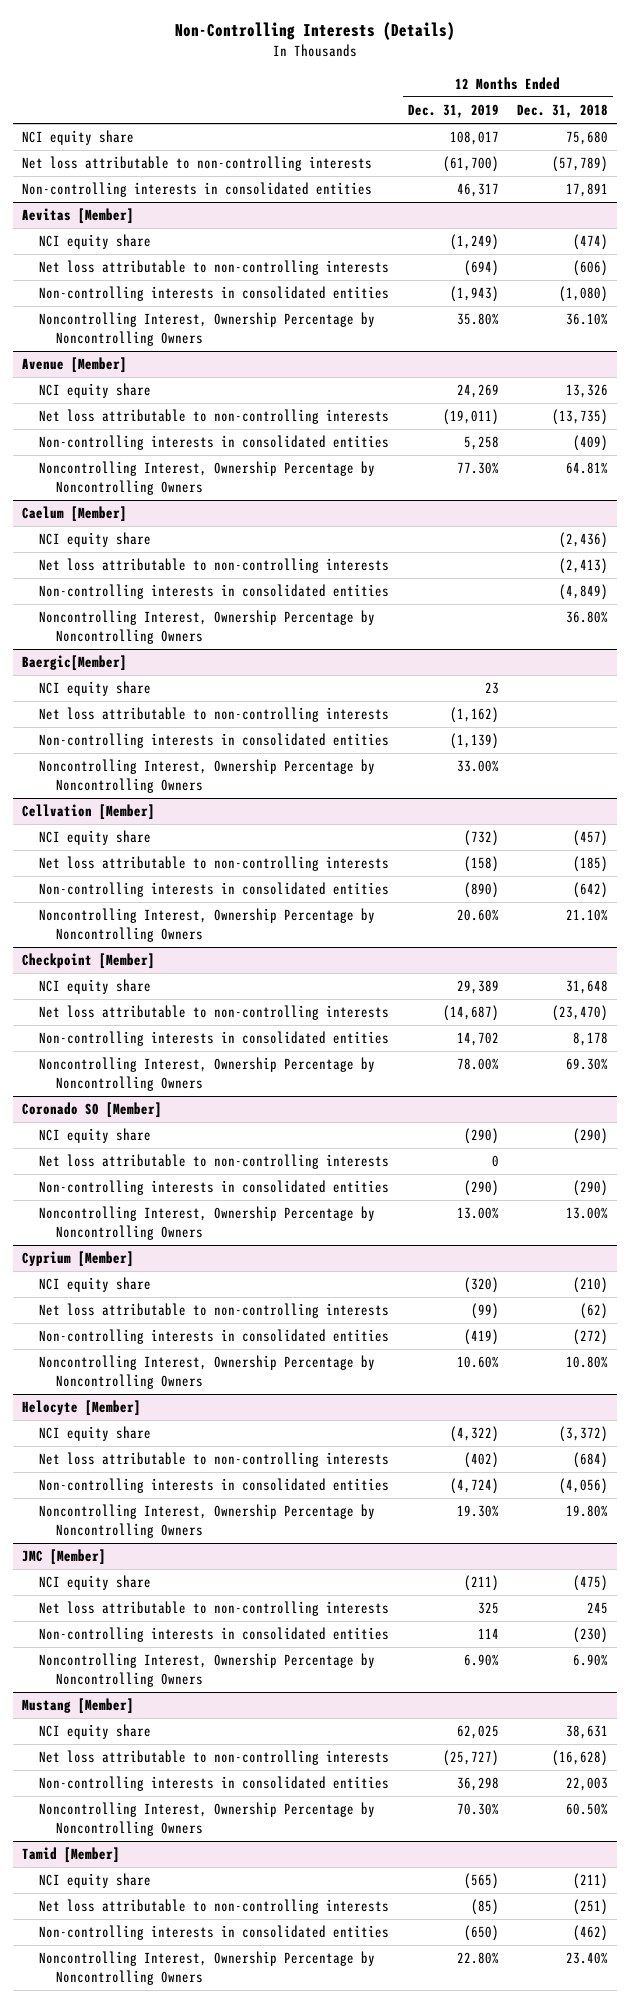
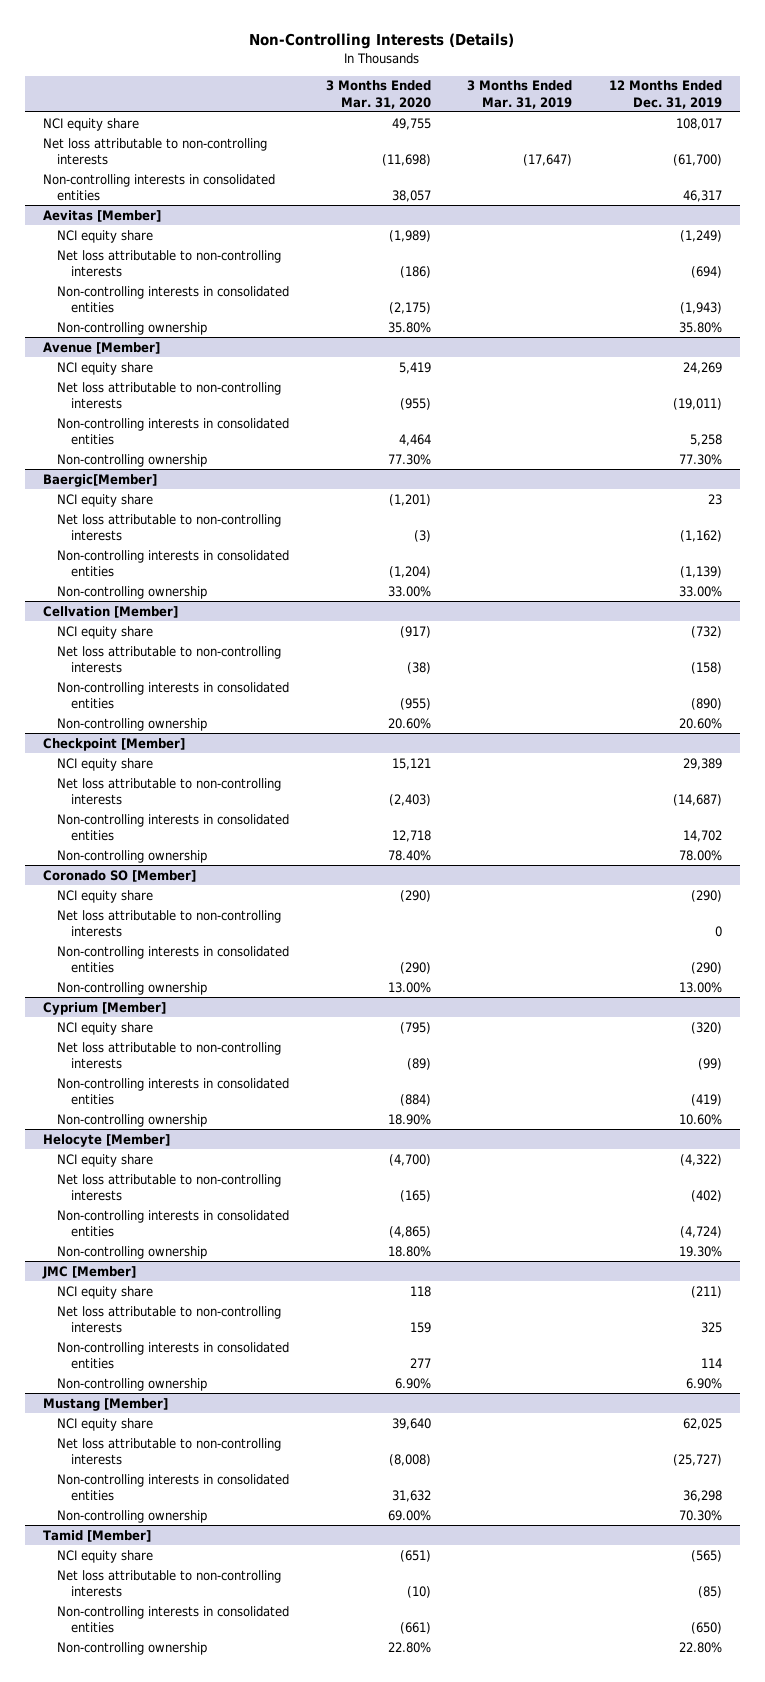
[517,104,609,119] Dec. 31, 2018 -> none
none -> [325,80,431,109] 3 Months Ended Mar. 31, 2020
none -> [467,80,573,109] 3 Months Ended Mar. 31, 2019
[39,312,376,347] Noncontrolling Interest, Ownership Percentage by Noncontrolling Owners -> [57,321,208,335] Non-controlling ownership
[22,506,128,523] Caelum [Member] -> none
[39,532,152,548] NCI equity share -> none
[39,558,390,574] Net loss attributable to non-controlling interests -> none
[39,584,390,600] Non-controlling interests in consolidated entities -> none
[39,610,376,645] Noncontrolling Interest, Ownership Percentage by Noncontrolling Owners -> none
[39,461,376,496] Noncontrolling Interest, Ownership Percentage by Noncontrolling Owners -> [57,453,208,467] Non-controlling ownership
[39,759,376,794] Noncontrolling Interest, Ownership Percentage by Noncontrolling Owners -> [57,585,208,599] Non-controlling ownership
[39,908,376,943] Noncontrolling Interest, Ownership Percentage by Noncontrolling Owners -> [57,717,208,731] Non-controlling ownership
[39,1057,376,1092] Noncontrolling Interest, Ownership Percentage by Noncontrolling Owners -> [57,849,208,863] Non-controlling ownership
[39,1206,376,1241] Noncontrolling Interest, Ownership Percentage by Noncontrolling Owners -> [57,981,208,995] Non-controlling ownership
[39,1355,376,1390] Noncontrolling Interest, Ownership Percentage by Noncontrolling Owners -> [57,1113,208,1127] Non-controlling ownership
[39,1504,376,1539] Noncontrolling Interest, Ownership Percentage by Noncontrolling Owners -> [57,1245,208,1259] Non-controlling ownership
[39,1653,376,1688] Noncontrolling Interest, Ownership Percentage by Noncontrolling Owners -> [57,1377,208,1391] Non-controlling ownership
[39,1802,376,1837] Noncontrolling Interest, Ownership Percentage by Noncontrolling Owners -> [57,1509,208,1523] Non-controlling ownership
[39,1951,376,1986] Noncontrolling Interest, Ownership Percentage by Noncontrolling Owners -> [57,1641,208,1655] Non-controlling ownership

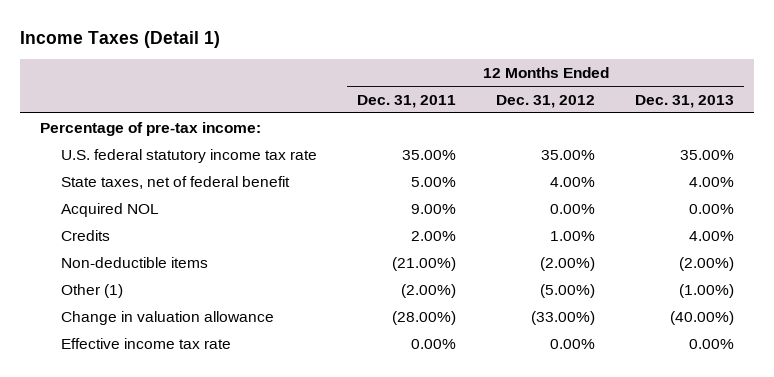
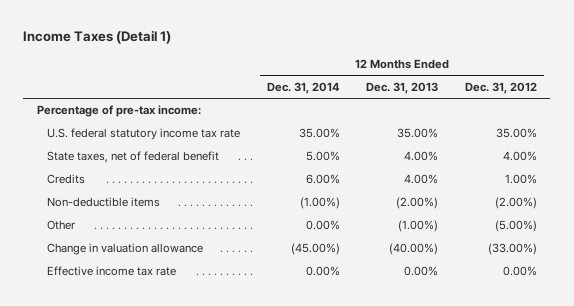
[357,94,457,108] Dec. 31, 2011 -> none
none -> [266,82,340,95] Dec. 31, 2014
[61,202,160,217] Acquired NOL -> none
[61,283,124,298] Other (1) -> [46,220,75,231] Other

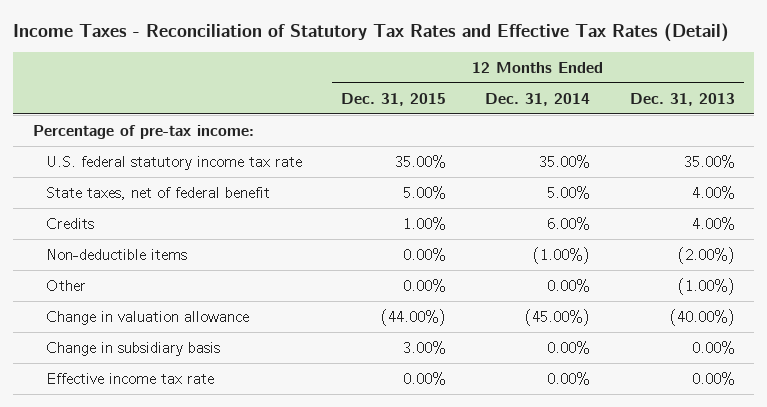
[23,30,172,45] Income Taxes (Detail 1) -> [13,22,730,42] Income Taxes - Reconciliation of Statutory Tax Rates and Effective Tax Rates (Detail)
[465,82,538,95] Dec. 31, 2012 -> none
none -> [341,92,447,106] Dec. 31, 2015
none -> [46,341,221,356] Change in subsidiary basis

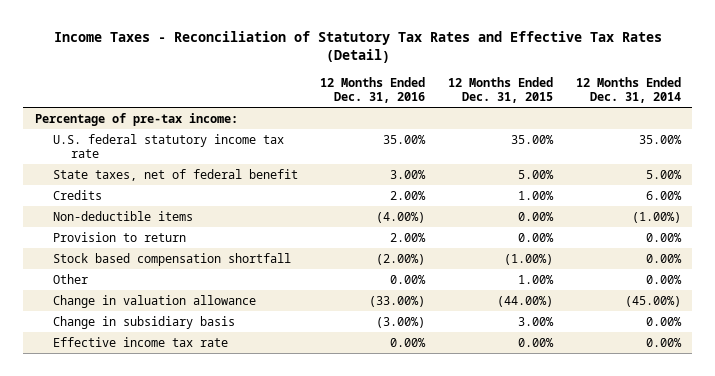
[629,92,735,106] Dec. 31, 2013 -> none
none -> [320,76,426,103] 12 Months Ended Dec. 31, 2016
none -> [52,231,186,242] Provision to return
none -> [52,252,291,266] Stock based compensation shortfall
[403,278,447,292] 0.00% -> [518,274,555,284] 1.00%

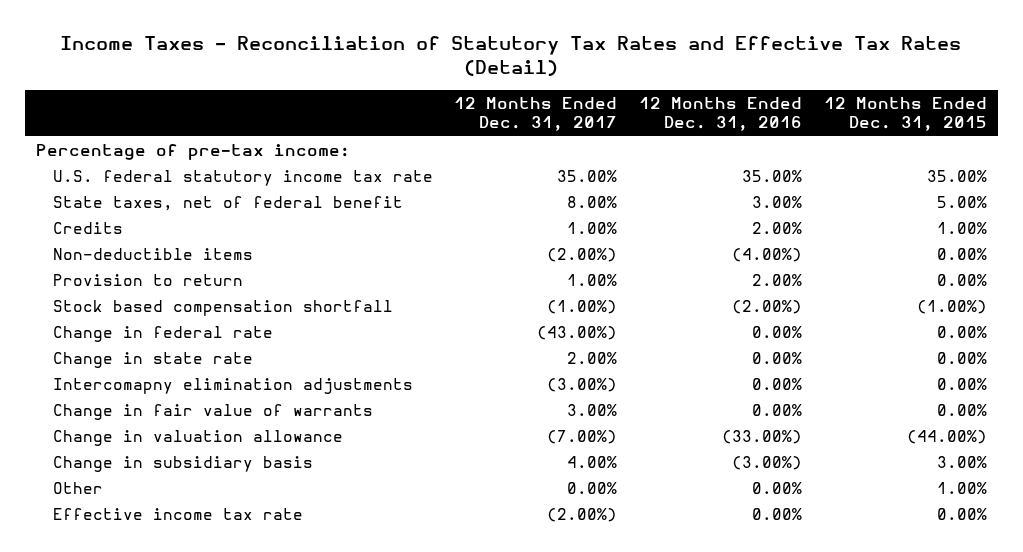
[575,76,681,103] 12 Months Ended Dec. 31, 2014 -> none
none -> [454,97,618,132] 12 Months Ended Dec. 31, 2017
none -> [52,326,273,343] Change in federal rate
none -> [52,352,253,369] Change in state rate
none -> [52,378,413,395] Intercomapny elimination adjustments
none -> [52,404,373,421] Change in fair value of warrants
[52,273,88,284] Other -> [52,482,103,495] Other

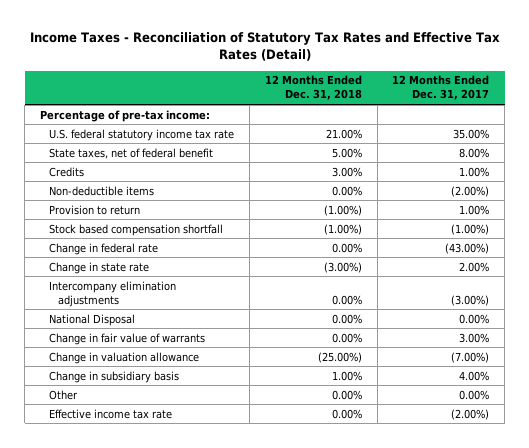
[639,97,803,132] 12 Months Ended Dec. 31, 2016 -> none
[823,97,987,132] 12 Months Ended Dec. 31, 2015 -> none
none -> [264,75,362,101] 12 Months Ended Dec. 31, 2018
[52,378,413,395] Intercomapny elimination adjustments -> [49,280,177,307] Intercompany elimination adjustments
none -> [49,313,136,326] National Disposal

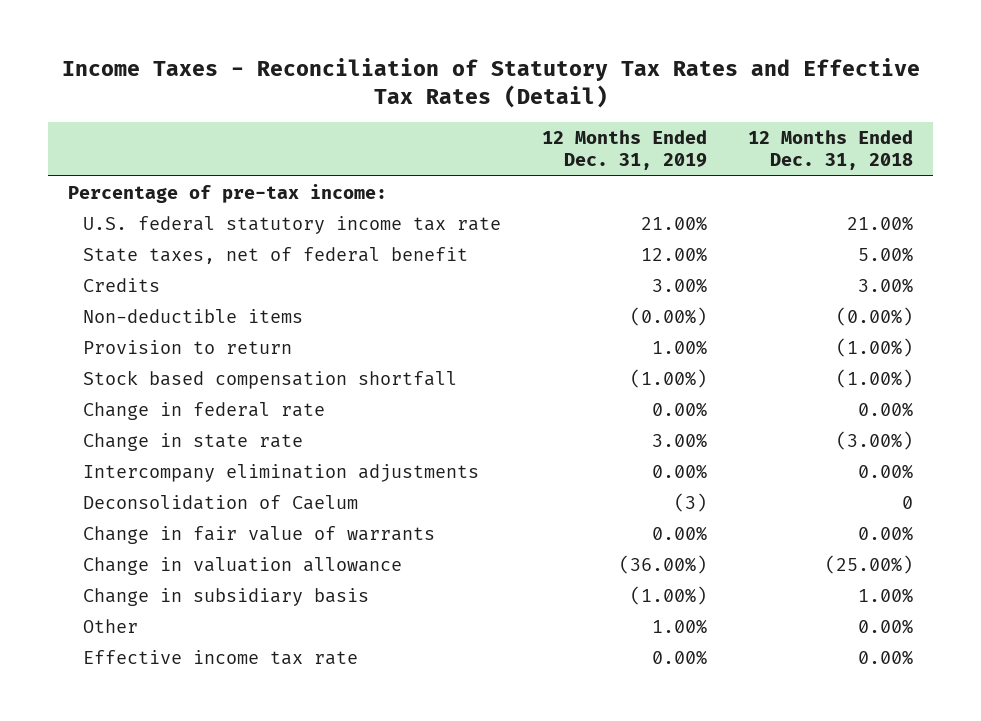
[392,75,490,101] 12 Months Ended Dec. 31, 2017 -> none
none -> [541,130,707,171] 12 Months Ended Dec. 31, 2019
[331,185,362,196] 0.00% -> [835,307,913,327] (0.00%)
[49,313,136,326] National Disposal -> none
none -> [82,495,358,511] Deconsolidation of Caelum

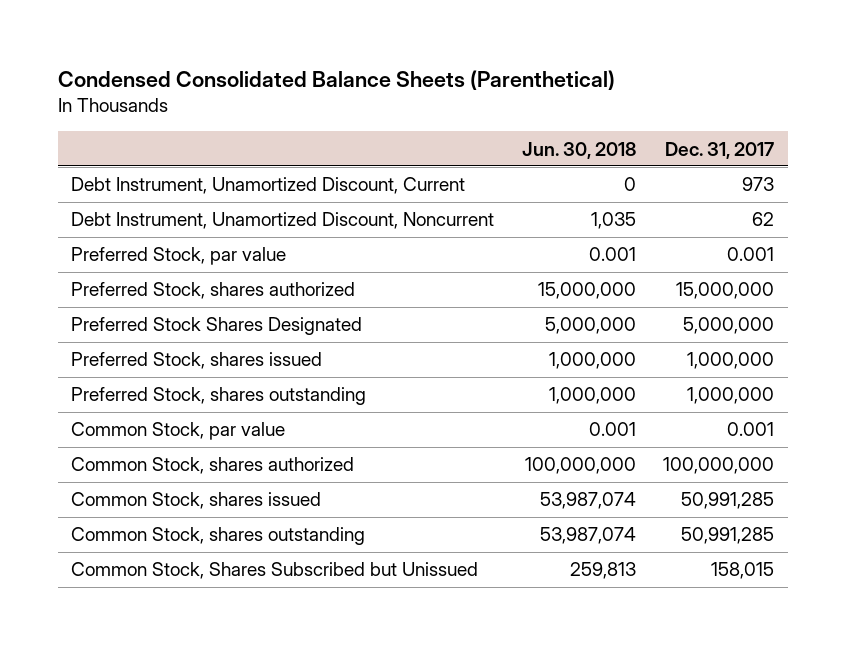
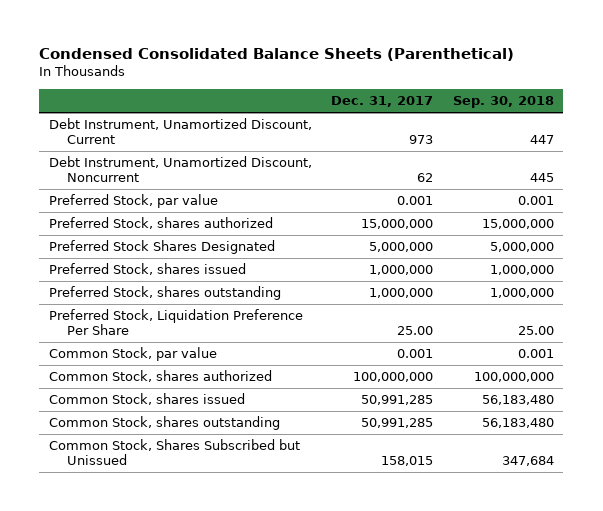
[521,141,636,159] Jun. 30, 2018 -> none
none -> [452,96,554,109] Sep. 30, 2018
none -> [49,309,304,336] Preferred Stock, Liquidation Preference Per Share

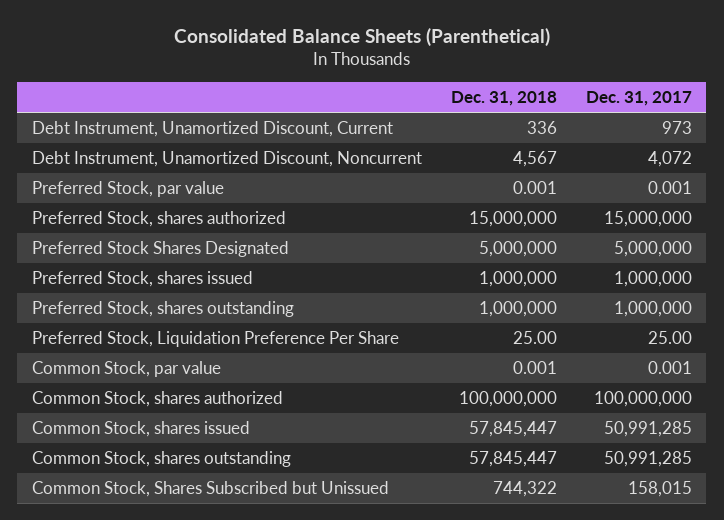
[39,48,515,62] Condensed Consolidated Balance Sheets (Parenthetical) -> [173,28,550,47] Consolidated Balance Sheets (Parenthetical)
[452,96,554,109] Sep. 30, 2018 -> none
none -> [450,91,557,107] Dec. 31, 2018
[417,173,434,183] 62 -> [647,151,692,168] 4,072

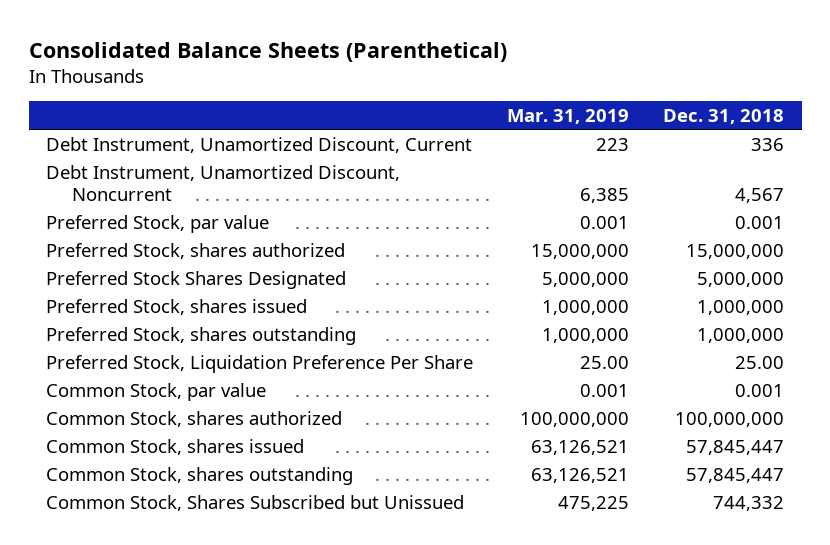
[585,91,692,107] Dec. 31, 2017 -> none
none -> [507,109,630,125] Mar. 31, 2019
[492,481,557,498] 744,322 -> [713,495,785,511] 744,332

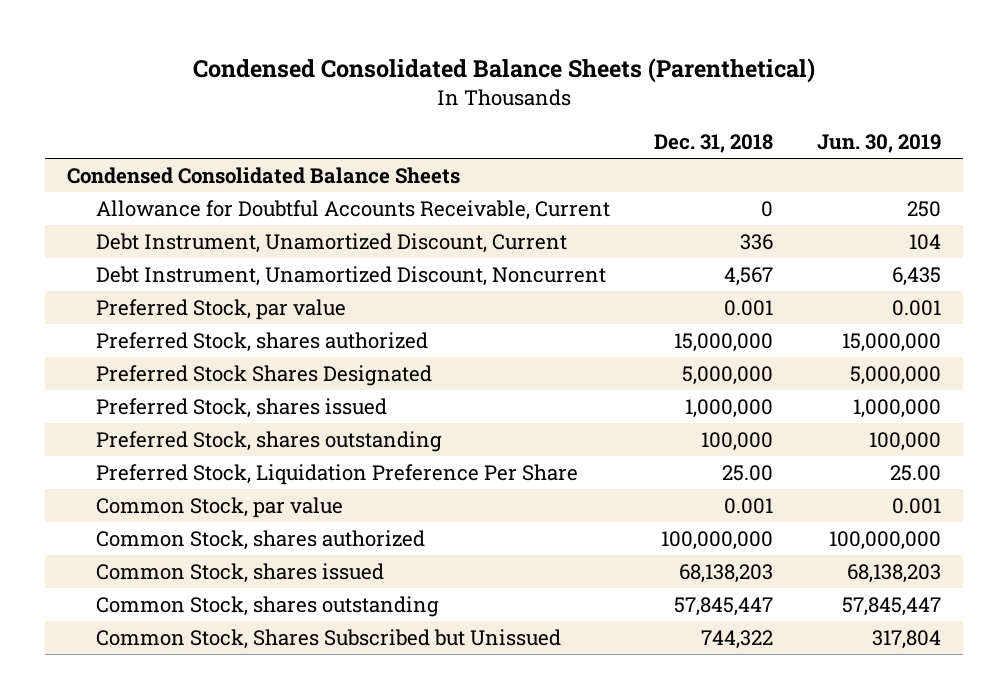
[28,41,507,62] Consolidated Balance Sheets (Parenthetical) -> [193,57,816,83] Condensed Consolidated Balance Sheets (Parenthetical)
[507,109,630,125] Mar. 31, 2019 -> none
none -> [817,134,942,154] Jun. 30, 2019
none -> [66,166,460,184] Condensed Consolidated Balance Sheets
none -> [96,199,611,220] Allowance for Doubtful Accounts Receivable, Current
[697,327,785,343] 1,000,000 -> [701,431,774,451] 100,000
[686,439,785,455] 57,845,447 -> [679,563,774,583] 68,138,203
[713,495,785,511] 744,332 -> [701,629,774,649] 744,322

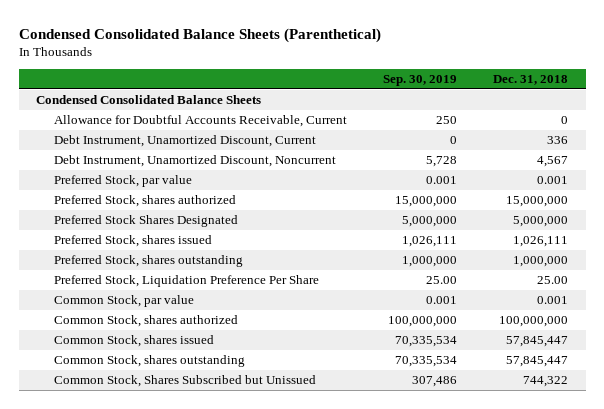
[817,134,942,154] Jun. 30, 2019 -> none
none -> [382,75,457,87] Sep. 30, 2019
[685,398,774,418] 1,000,000 -> [512,235,568,247] 1,026,111
[701,431,774,451] 100,000 -> [512,255,568,267] 1,000,000
[679,563,774,583] 68,138,203 -> [505,335,568,347] 57,845,447

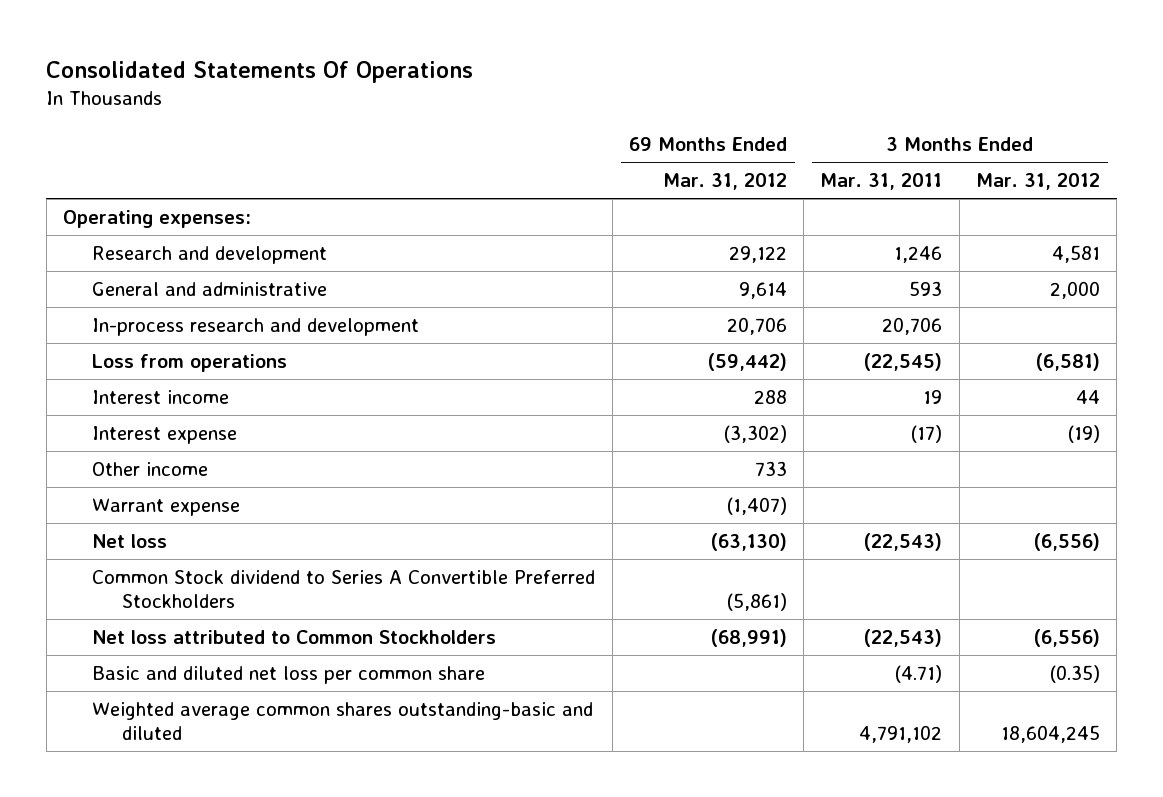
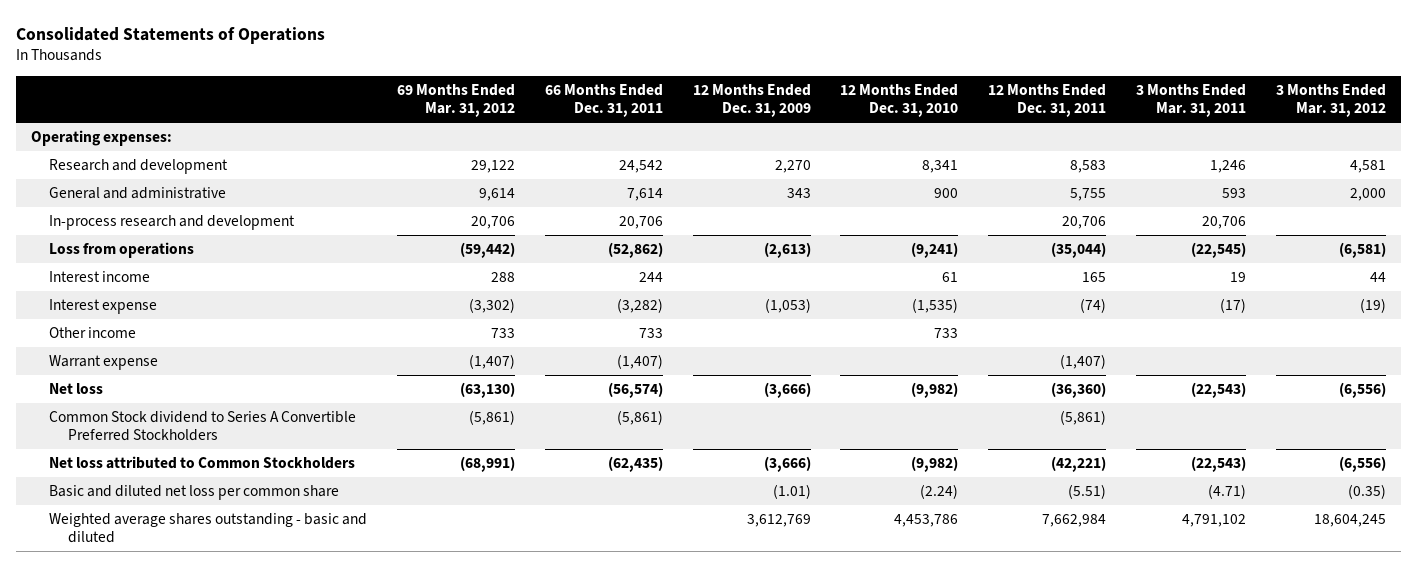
[46,60,474,83] Consolidated Statements Of Operations -> [15,26,325,44] Consolidated Statements of Operations
none -> [544,83,663,118] 66 Months Ended Dec. 31, 2011
none -> [692,83,811,118] 12 Months Ended Dec. 31, 2009
none -> [840,83,959,118] 12 Months Ended Dec. 31, 2010
none -> [988,83,1107,118] 12 Months Ended Dec. 31, 2011
[92,702,594,740] Weighted average common shares outstanding-basic and diluted -> [49,513,368,544] Weighted average shares outstanding - basic and diluted

